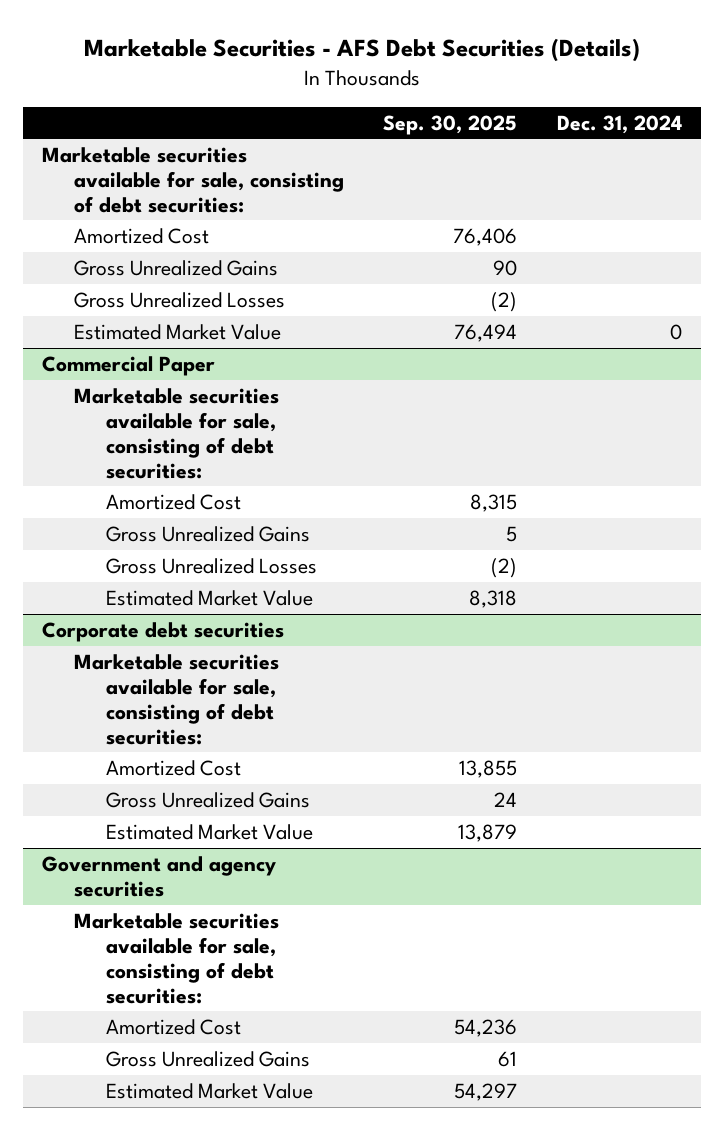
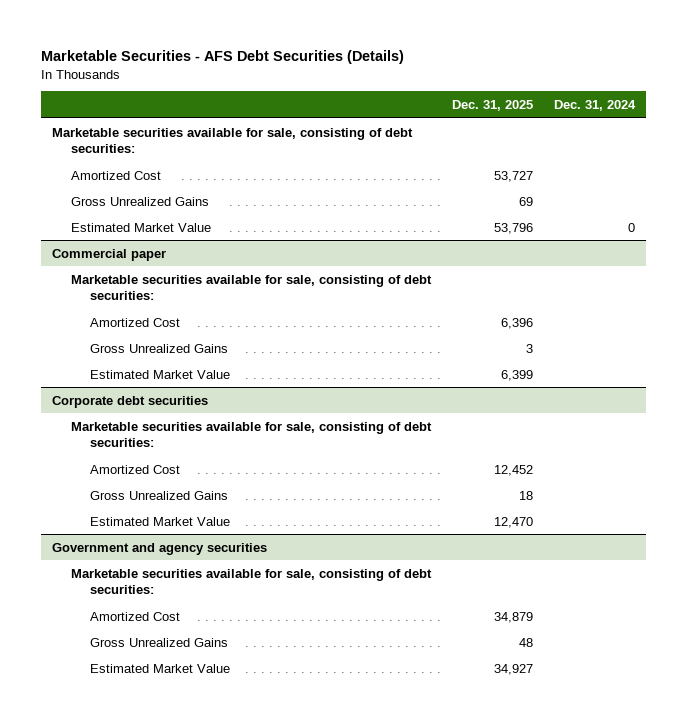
[383,114,518,135] Sep. 30, 2025 -> none
none -> [452,99,534,111] Dec. 31, 2025
[74,291,286,308] Gross Unrealized Losses -> none
[42,355,216,376] Commercial Paper -> [51,248,166,261] Commercial paper
[105,557,317,574] Gross Unrealized Losses -> none

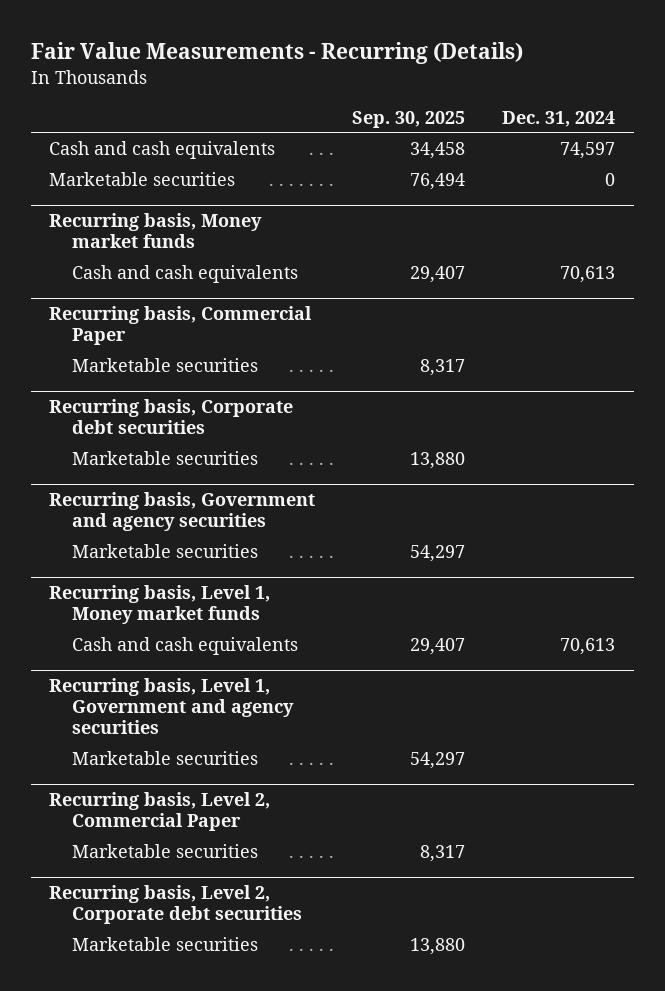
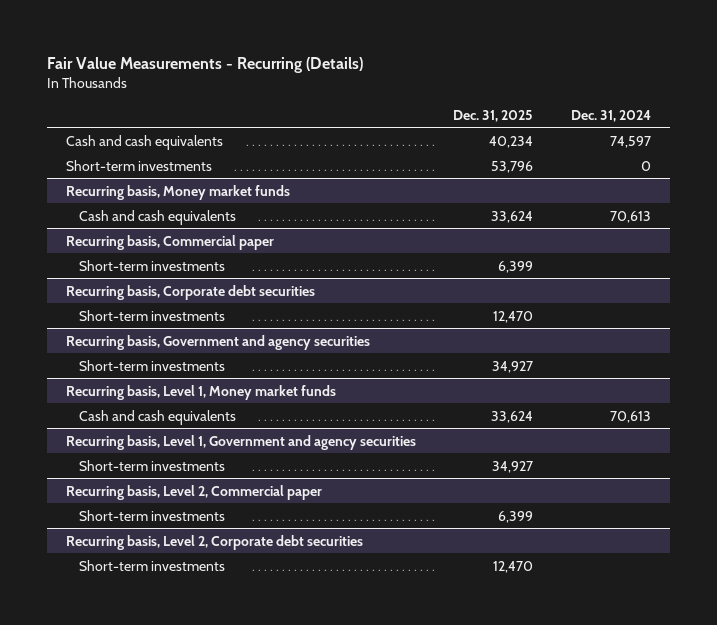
[352,110,466,128] Sep. 30, 2025 -> none
none -> [453,109,534,122] Dec. 31, 2025
[49,171,236,186] Marketable securities -> [66,159,213,171] Short-term investments
[49,306,313,346] Recurring basis, Commercial Paper -> [66,234,275,250] Recurring basis, Commercial paper
[72,357,259,372] Marketable securities -> [78,259,225,271] Short-term investments
[72,450,259,465] Marketable securities -> [78,309,225,321] Short-term investments
[72,543,259,558] Marketable securities -> [78,359,225,371] Short-term investments
[72,750,259,765] Marketable securities -> [78,459,225,471] Short-term investments
[49,792,271,832] Recurring basis, Level 2, Commercial Paper -> [66,484,323,500] Recurring basis, Level 2, Commercial paper
[72,843,259,858] Marketable securities -> [78,509,225,521] Short-term investments
[72,936,259,951] Marketable securities -> [78,559,225,571] Short-term investments

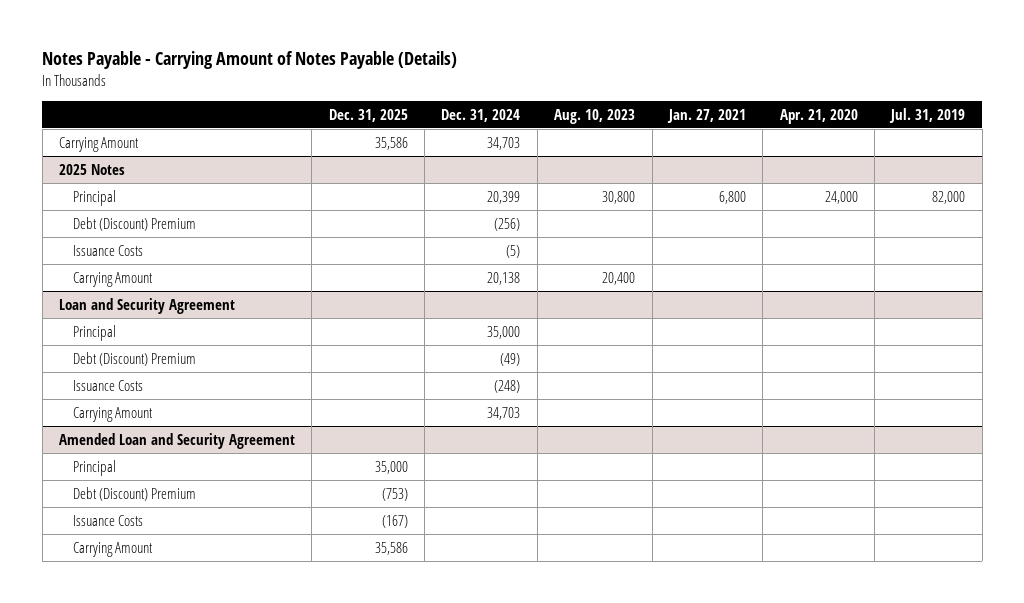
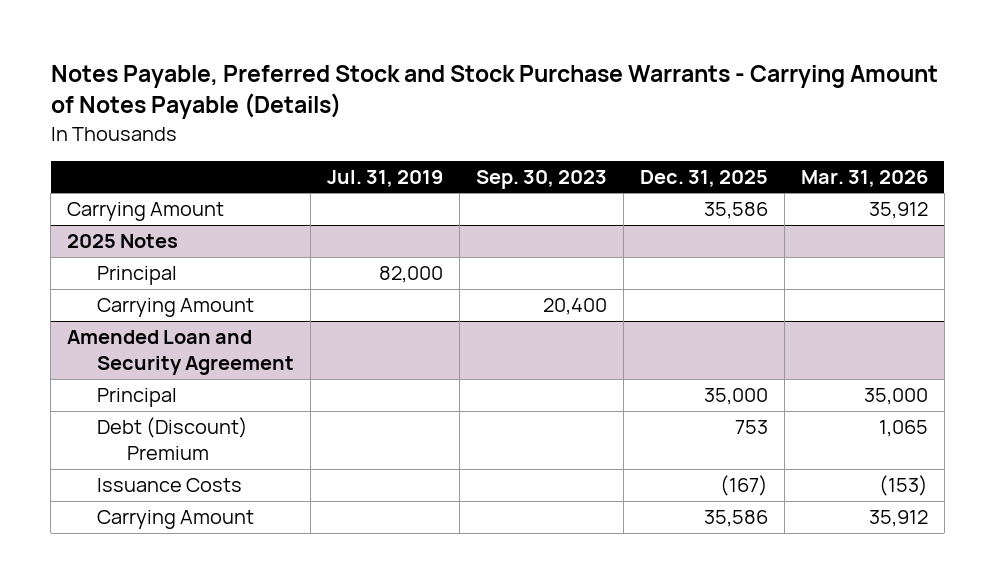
[42,51,458,70] Notes Payable - Carrying Amount of Notes Payable (Details) -> [50,65,938,120] Notes Payable, Preferred Stock and Stock Purchase Warrants - Carrying Amount of Notes Payable (Details)
[441,108,521,122] Dec. 31, 2024 -> none
[554,108,636,124] Aug. 10, 2023 -> none
[666,108,746,123] Jan. 27, 2021 -> none
[779,108,858,124] Apr. 21, 2020 -> none
none -> [476,169,608,189] Sep. 30, 2023
none -> [800,169,928,187] Mar. 31, 2026
[73,216,197,231] Debt (Discount) Premium -> none
[73,244,144,256] Issuance Costs -> none
[58,297,235,314] Loan and Security Agreement -> none
[73,324,117,341] Principal -> none
[73,351,197,366] Debt (Discount) Premium -> none
[73,379,144,391] Issuance Costs -> none
[73,406,154,422] Carrying Amount -> none
[381,487,408,501] (753) -> [734,420,768,435] 753

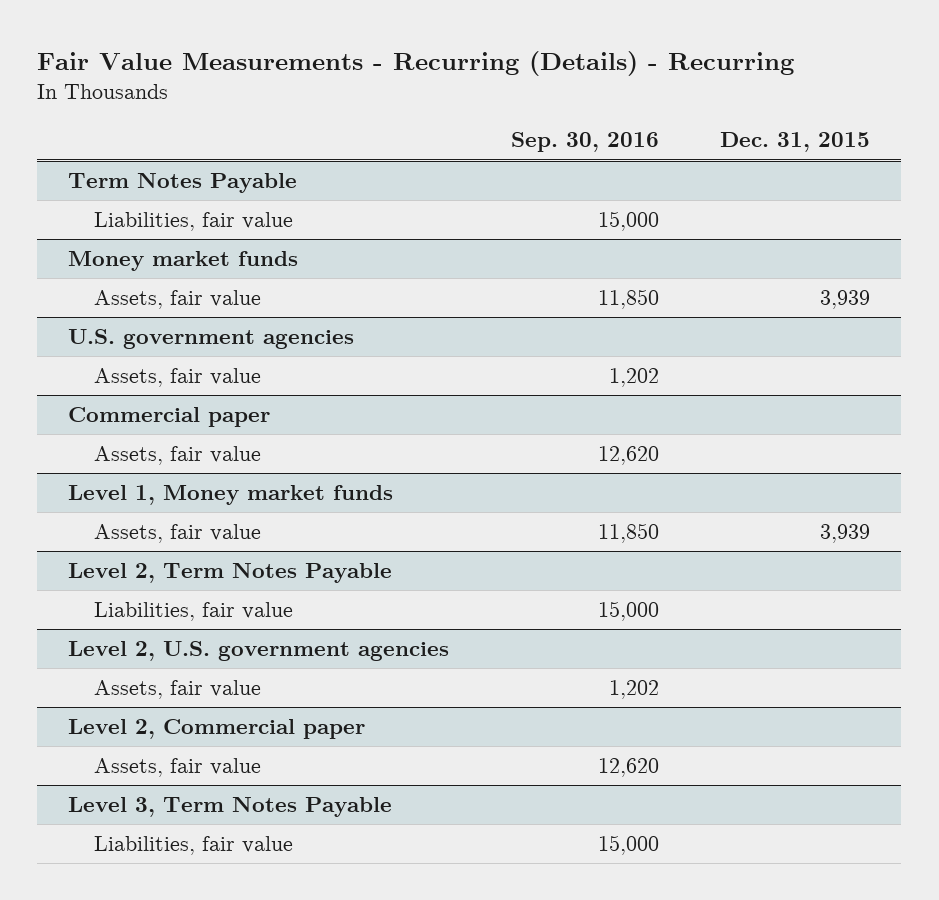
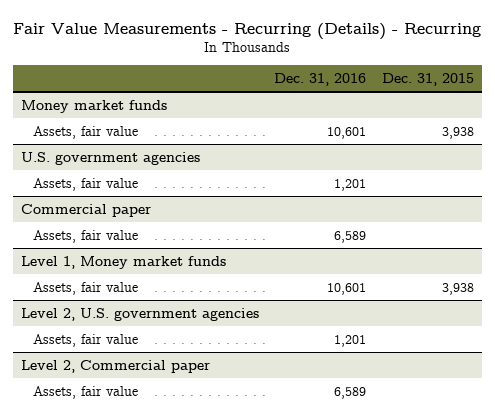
[510,132,659,153] Sep. 30, 2016 -> none
none -> [274,72,367,86] Dec. 31, 2016
[68,172,298,193] Term Notes Payable -> none
[93,211,293,231] Liabilities, fair value -> none
[820,289,871,309] 3,939 -> [441,126,474,139] 3,938
[68,562,393,583] Level 2, Term Notes Payable -> none
[93,601,293,621] Liabilities, fair value -> none
[820,523,871,543] 3,939 -> [441,282,474,295] 3,938
[68,796,393,817] Level 3, Term Notes Payable -> none
[93,835,293,855] Liabilities, fair value -> none

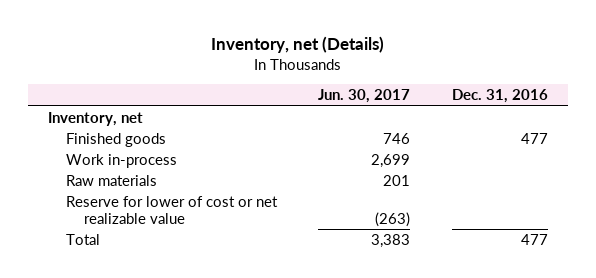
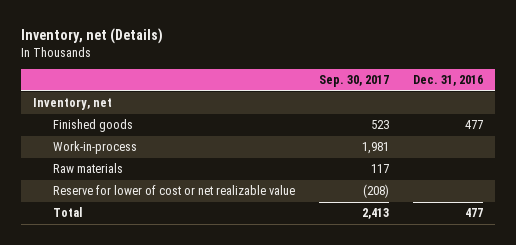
[318,89,411,104] Jun. 30, 2017 -> none
none -> [318,75,389,88] Sep. 30, 2017
[66,153,178,168] Work in-process -> [52,141,137,155] Work-in-process

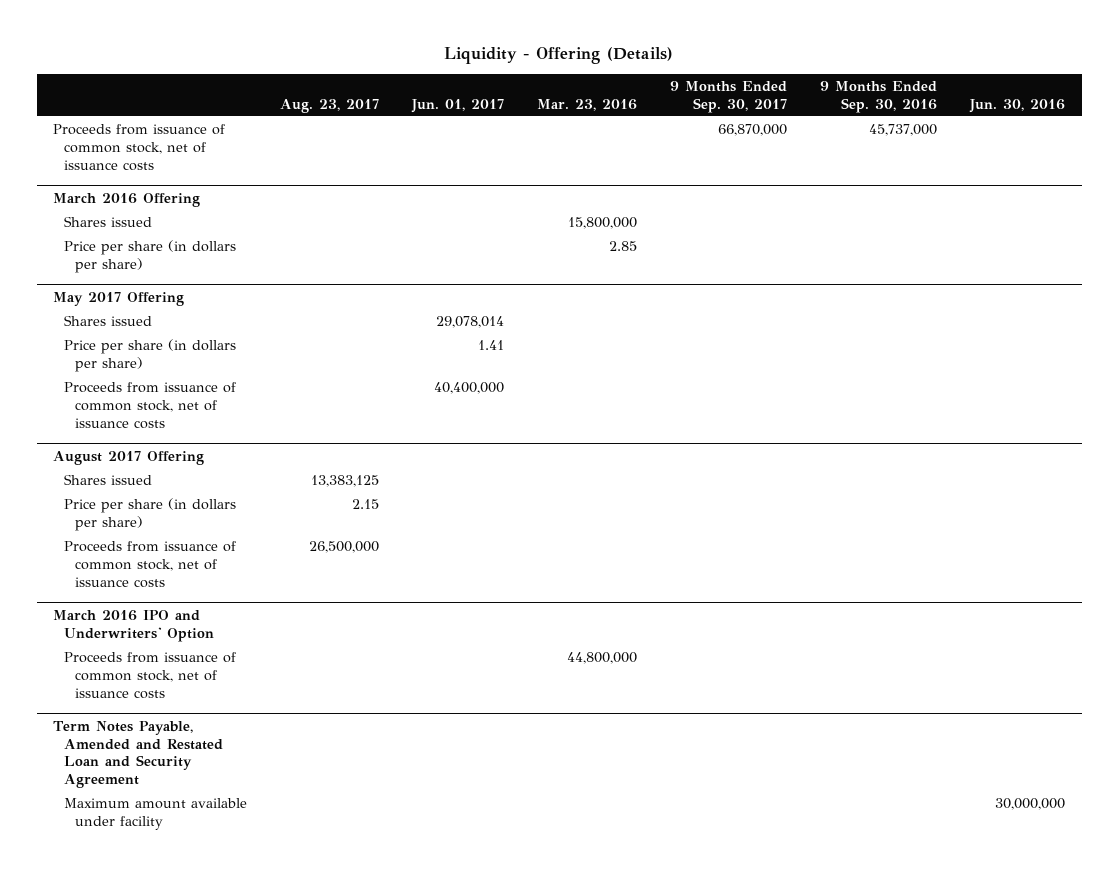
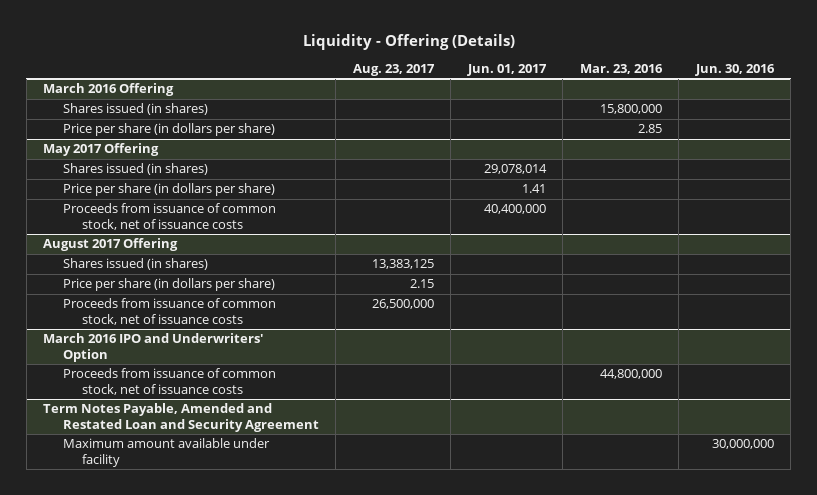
[670,80,788,113] 9 Months Ended Sep. 30, 2017 -> none
[820,80,938,113] 9 Months Ended Sep. 30, 2016 -> none
[53,124,226,171] Proceeds from issuance of common stock, net of issuance costs -> none
[63,216,152,228] Shares issued -> [62,103,208,116] Shares issued (in shares)
[63,315,152,327] Shares issued -> [62,163,208,176] Shares issued (in shares)
[63,474,152,486] Shares issued -> [62,258,208,271] Shares issued (in shares)

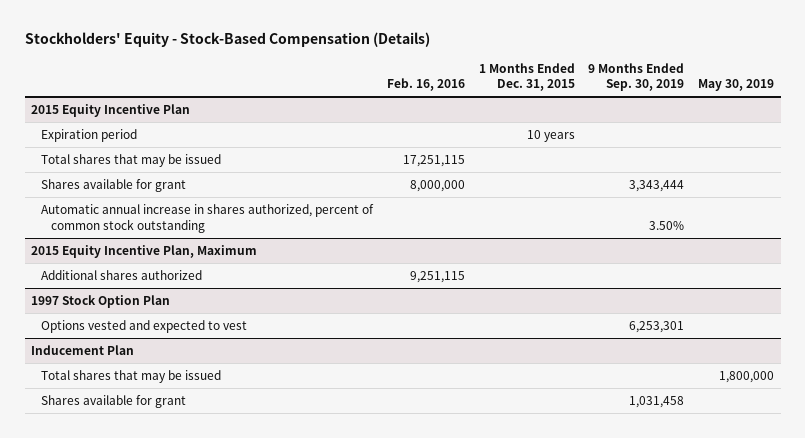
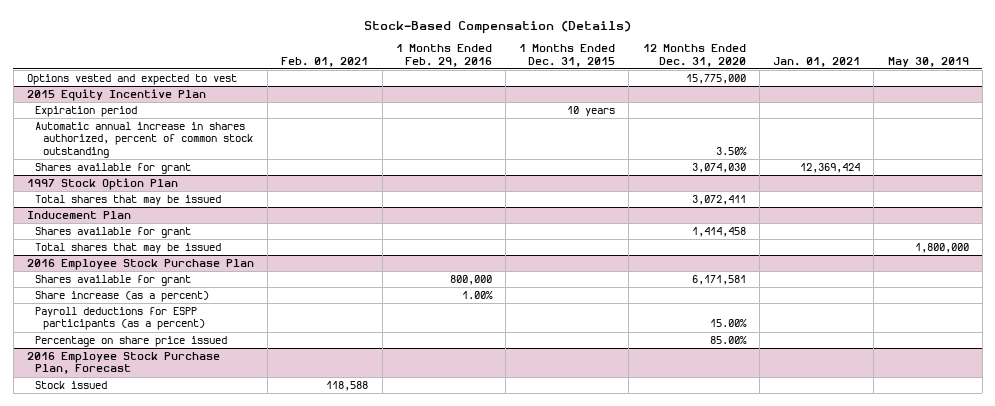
[24,31,430,47] Stockholders' Equity - Stock-Based Compensation (Details) -> [363,20,631,33] Stock-Based Compensation (Details)
[386,78,465,92] Feb. 16, 2016 -> none
[588,62,685,92] 9 Months Ended Sep. 30, 2019 -> none
none -> [281,56,369,67] Feb. 01, 2021
none -> [395,44,492,67] 1 Months Ended Feb. 29, 2016
none -> [642,44,746,67] 12 Months Ended Dec. 31, 2020
none -> [773,56,861,67] Jan. 01, 2021
none -> [26,74,237,86] Options vested and expected to vest
[41,153,222,167] Total shares that may be issued -> none
[31,244,258,258] 2015 Equity Incentive Plan, Maximum -> none
[41,269,203,280] Additional shares authorized -> none
[41,178,187,192] Shares available for grant -> [35,163,192,175] Shares available for grant
[41,319,248,333] Options vested and expected to vest -> none
none -> [35,195,222,206] Total shares that may be issued
[41,369,222,383] Total shares that may be issued -> [35,243,222,254] Total shares that may be issued
none -> [26,259,254,271] 2016 Employee Stock Purchase Plan
none -> [35,275,192,287] Shares available for grant
none -> [35,291,210,303] Share increase (as a percent)
none -> [35,307,206,331] Payroll deductions for ESPP participants (as a percent)
none -> [35,336,228,348] Percentage on share price issued
none -> [26,352,220,375] 2016 Employee Stock Purchase Plan, Forecast
none -> [35,381,108,390] Stock issued

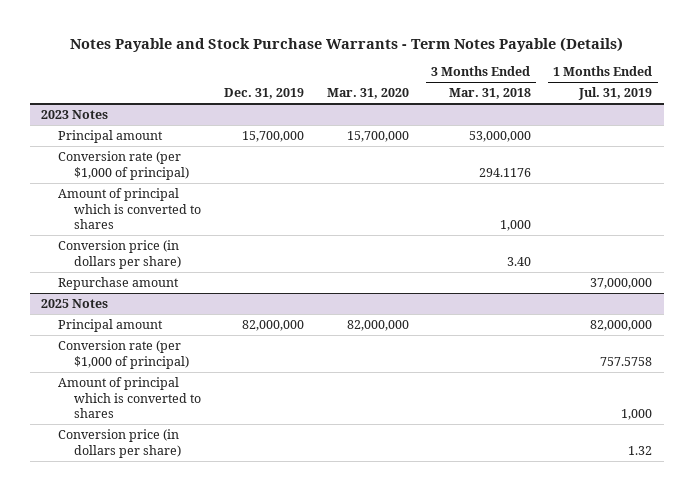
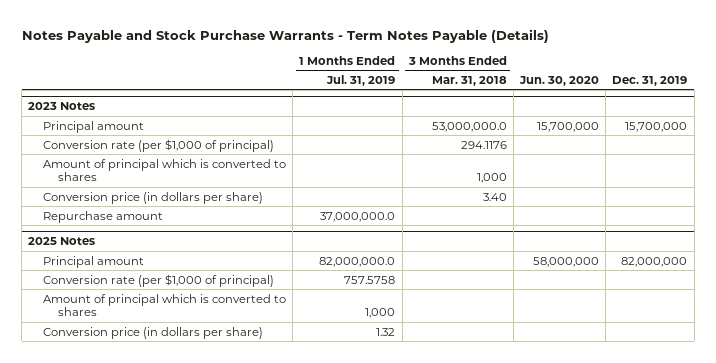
[326,88,409,100] Mar. 31, 2020 -> none
none -> [519,75,600,86] Jun. 30, 2020
[468,130,531,142] 53,000,000 -> [431,121,507,132] 53,000,000.0
[590,277,653,289] 37,000,000 -> [320,211,396,222] 37,000,000.0
[590,319,653,331] 82,000,000 -> [319,256,396,267] 82,000,000.0

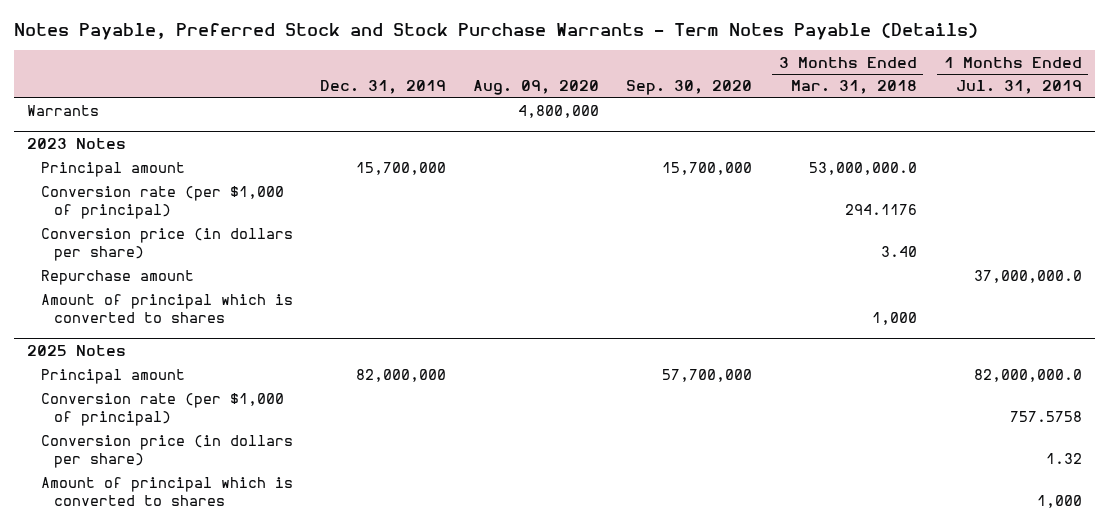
[21,28,549,43] Notes Payable and Stock Purchase Warrants - Term Notes Payable (Details) -> [13,23,978,41] Notes Payable, Preferred Stock and Stock Purchase Warrants - Term Notes Payable (Details)
[519,75,600,86] Jun. 30, 2020 -> none
none -> [472,80,599,96] Aug. 09, 2020
none -> [625,80,752,96] Sep. 30, 2020
none -> [27,105,100,117] Warrants
[43,158,287,182] Amount of principal which is converted to shares -> [40,294,293,324] Amount of principal which is converted to shares
[43,293,287,317] Amount of principal which is converted to shares -> [40,477,293,507] Amount of principal which is converted to shares

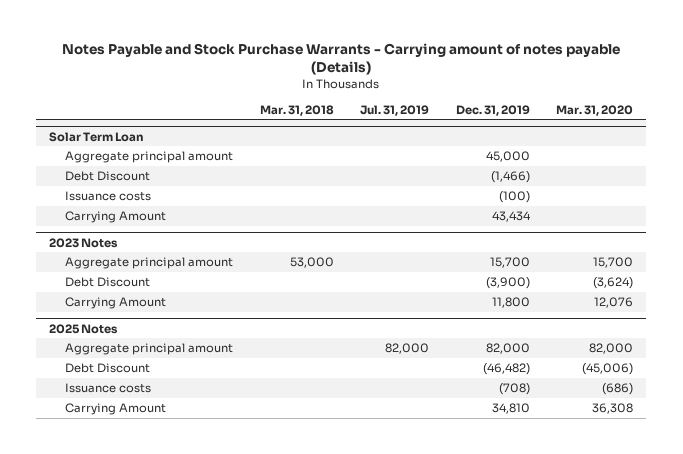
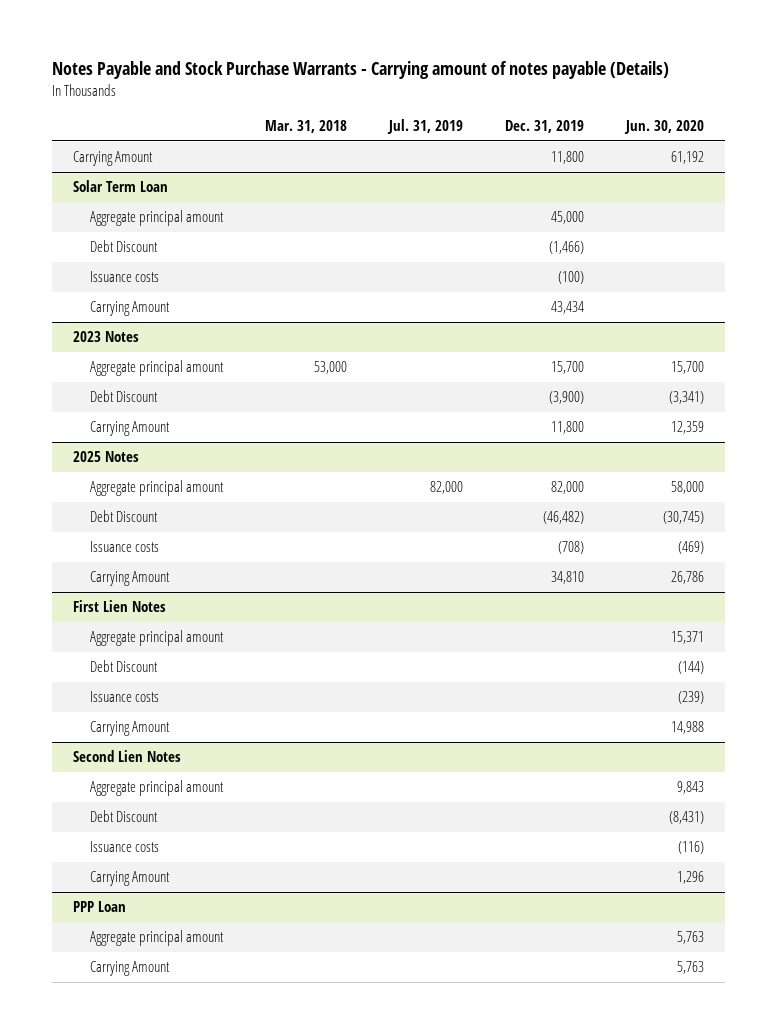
[556,104,634,116] Mar. 31, 2020 -> none
none -> [624,120,705,135] Jun. 30, 2020
none -> [73,151,154,167] Carrying Amount
none -> [73,600,167,613] First Lien Notes
none -> [89,630,224,647] Aggregate principal amount
none -> [89,660,158,673] Debt Discount
none -> [89,691,159,703] Issuance costs
none -> [89,721,170,737] Carrying Amount
none -> [73,750,182,763] Second Lien Notes
none -> [89,780,224,797] Aggregate principal amount
none -> [89,810,158,823] Debt Discount
none -> [89,841,159,853] Issuance costs
none -> [89,871,170,887] Carrying Amount
none -> [73,901,127,913] PPP Loan
none -> [89,930,224,947] Aggregate principal amount
none -> [89,961,170,977] Carrying Amount

